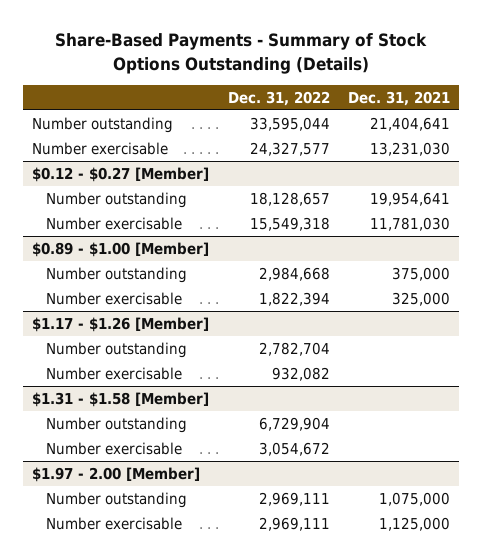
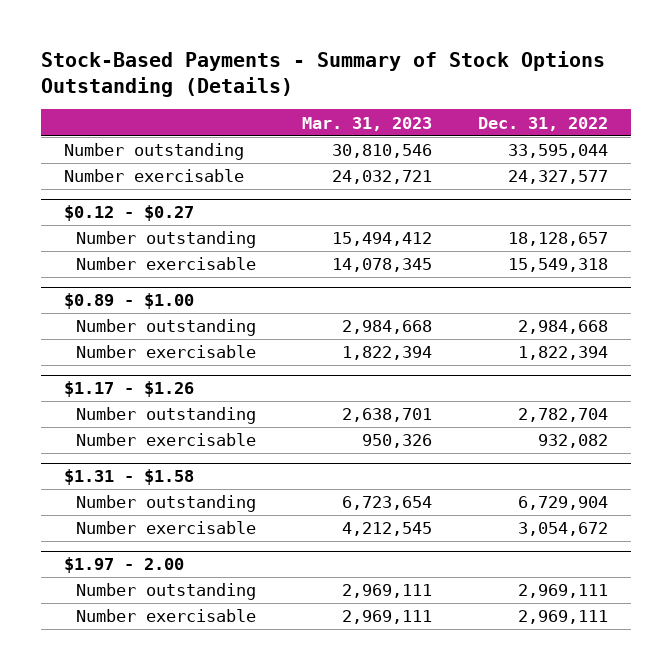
[55,33,428,74] Share-Based Payments - Summary of Stock Options Outstanding (Details) -> [40,50,605,97] Stock-Based Payments - Summary of Stock Options Outstanding (Details)
[347,90,450,106] Dec. 31, 2021 -> none
none -> [302,116,433,131] Mar. 31, 2023
[32,167,210,183] $0.12 - $0.27 [Member] -> [63,205,194,222] $0.12 - $0.27
[32,242,210,258] $0.89 - $1.00 [Member] -> [63,293,194,310] $0.89 - $1.00
[32,317,210,333] $1.17 - $1.26 [Member] -> [63,381,194,398] $1.17 - $1.26
[32,392,210,408] $1.31 - $1.58 [Member] -> [63,469,194,486] $1.31 - $1.58
[32,467,201,483] $1.97 - 2.00 [Member] -> [63,557,184,574] $1.97 - 2.00

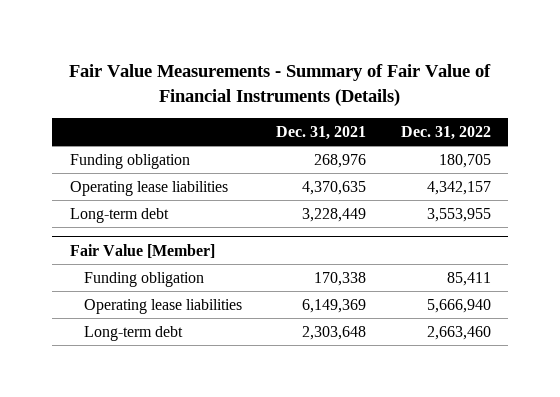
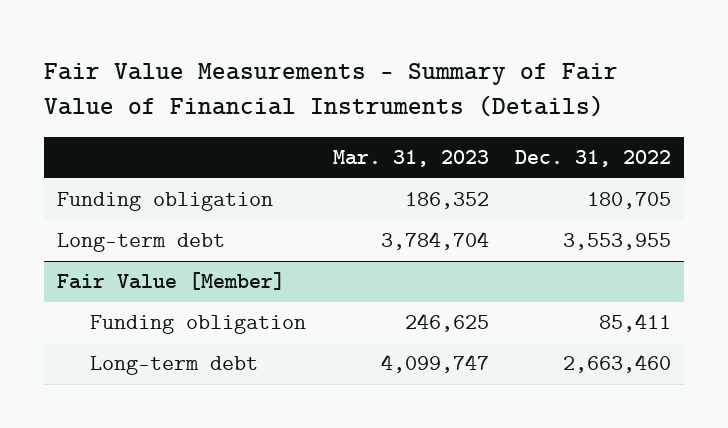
[276,125,367,140] Dec. 31, 2021 -> none
none -> [332,150,489,168] Mar. 31, 2023
[69,180,228,196] Operating lease liabilities -> none
[84,298,243,314] Operating lease liabilities -> none

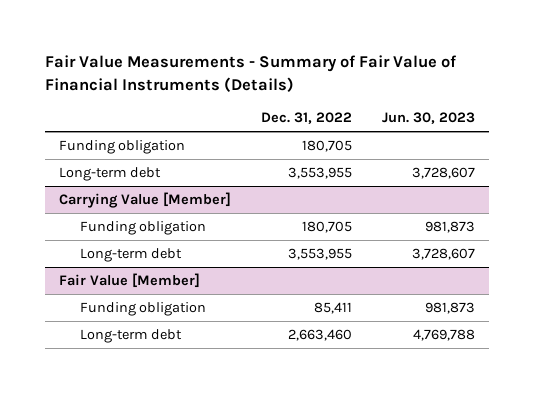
[332,150,489,168] Mar. 31, 2023 -> none
none -> [381,112,475,125] Jun. 30, 2023
none -> [59,192,232,209] Carrying Value [Member]
none -> [79,221,206,236] Funding obligation
none -> [79,248,182,263] Long-term debt

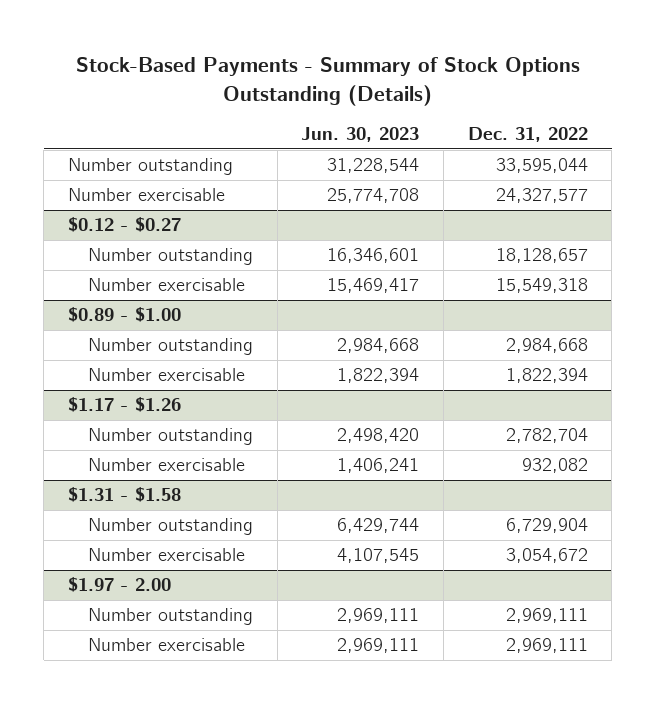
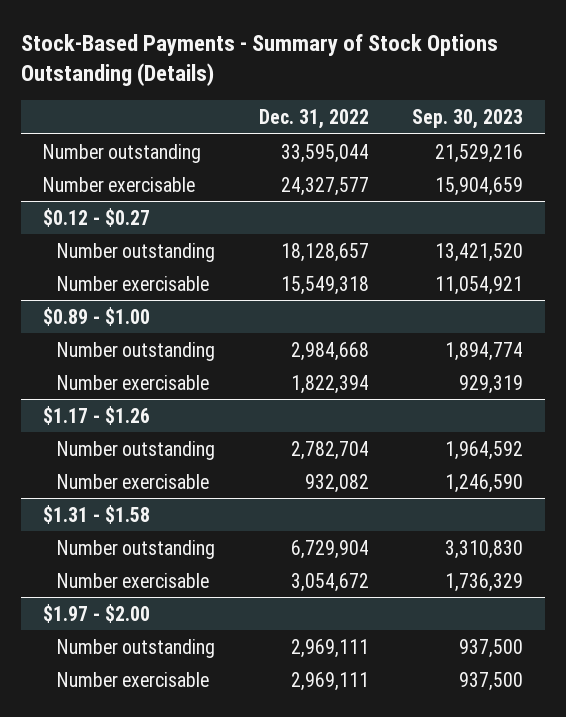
[301,127,420,143] Jun. 30, 2023 -> none
none -> [412,109,524,130] Sep. 30, 2023
[67,577,171,593] $1.97 - 2.00 -> [42,603,150,623] $1.97 - $2.00

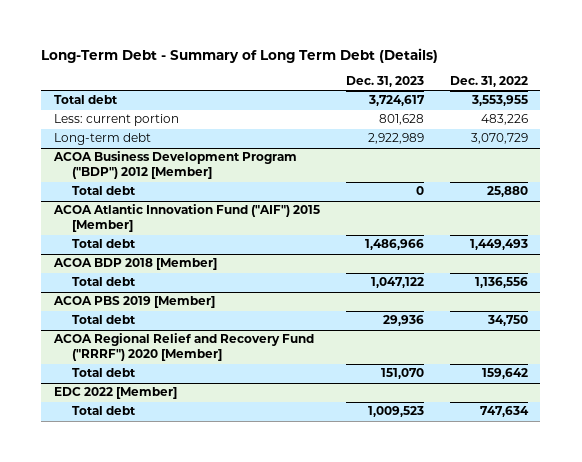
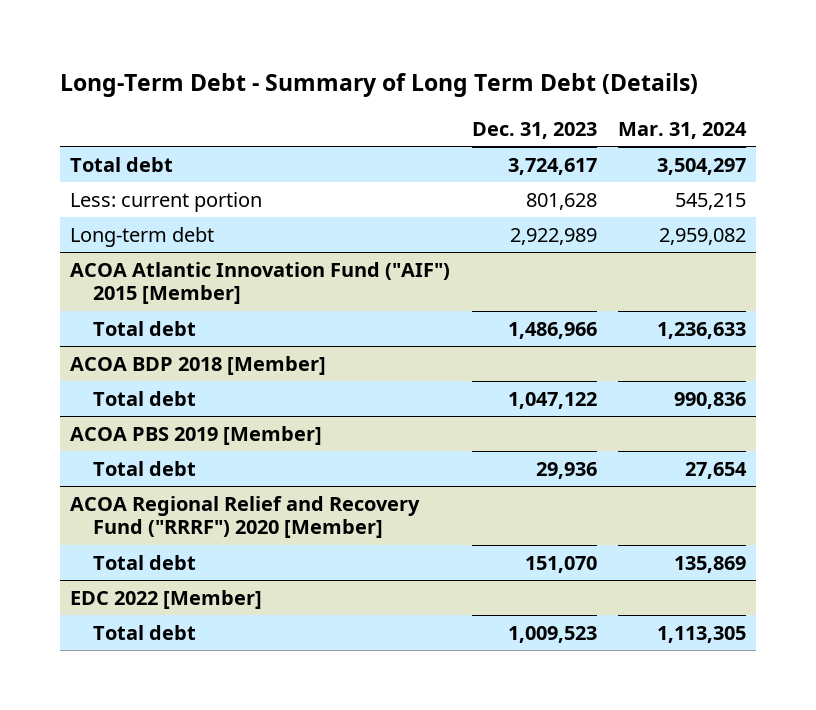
[449,75,528,87] Dec. 31, 2022 -> none
none -> [617,121,747,139] Mar. 31, 2024
[53,151,298,180] ACOA Business Development Program ("BDP") 2012 [Member] -> none
[72,186,137,196] Total debt -> none

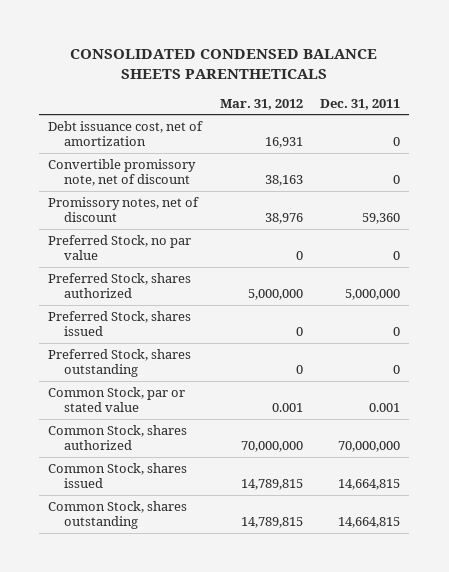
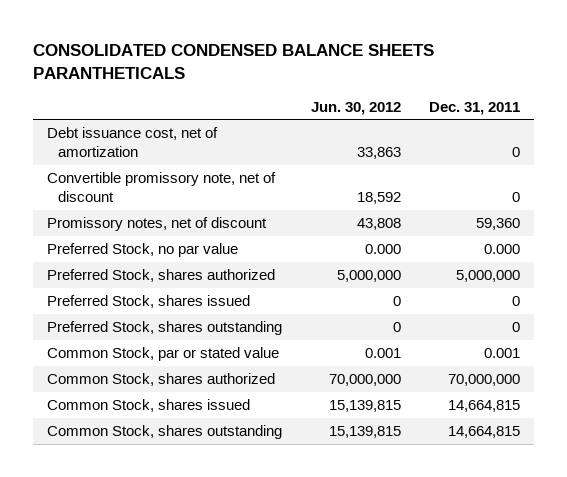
[70,49,378,80] CONSOLIDATED CONDENSED BALANCE SHEETS PARENTHETICALS -> [32,43,434,79] CONSOLIDATED CONDENSED BALANCE SHEETS PARANTHETICALS
[219,98,303,110] Mar. 31, 2012 -> none
none -> [310,101,401,115] Jun. 30, 2012
[393,251,401,261] 0 -> [484,244,521,255] 0.000

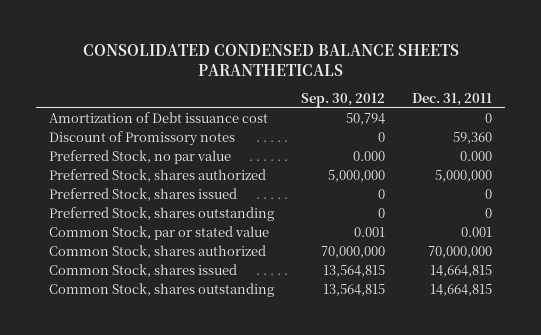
[310,101,401,115] Jun. 30, 2012 -> none
none -> [301,93,386,108] Sep. 30, 2012
[47,172,277,203] Convertible promissory note, net of discount -> none
[47,127,219,158] Debt issuance cost, net of amortization -> [49,112,269,124] Amortization of Debt issuance cost
[47,217,268,232] Promissory notes, net of discount -> [49,131,236,147] Discount of Promissory notes

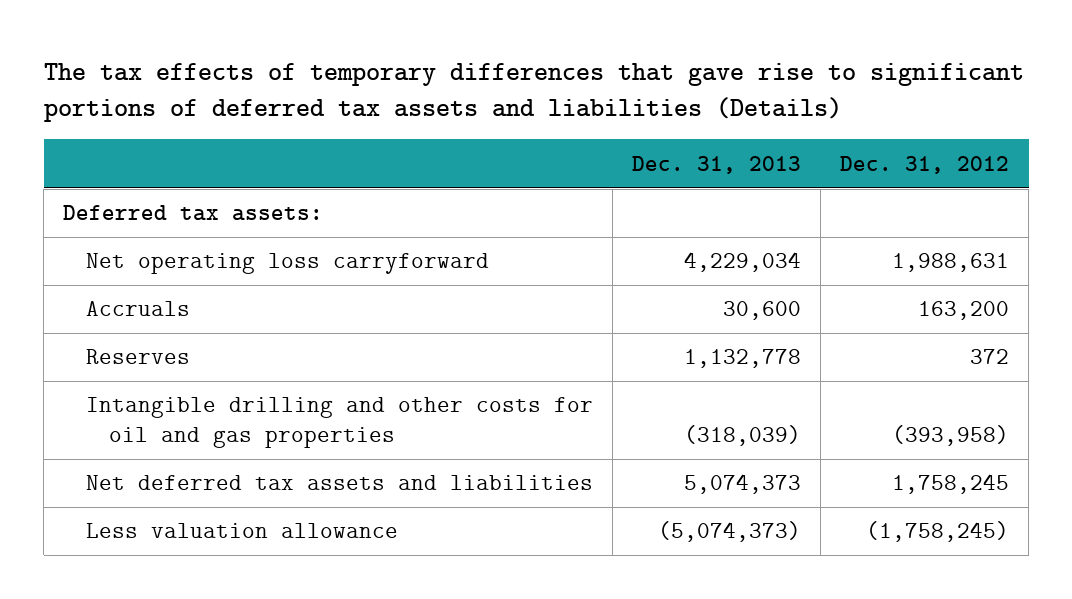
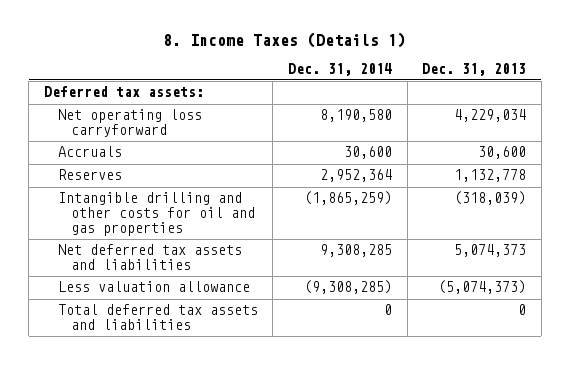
[43,62,1024,123] The tax effects of temporary differences that gave rise to significant portions of deferred tax assets and liabilities (Details) -> [163,32,407,49] 8. Income Taxes (Details 1)
[840,155,1010,174] Dec. 31, 2012 -> none
none -> [287,62,392,76] Dec. 31, 2014
none -> [57,304,258,330] Total deferred tax assets and liabilities

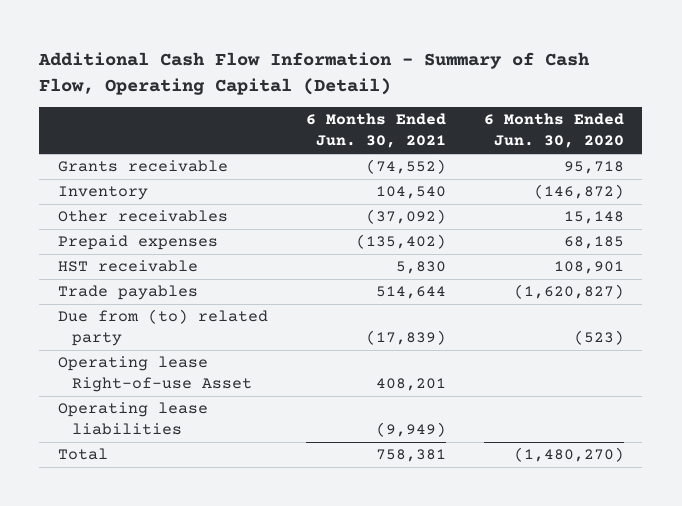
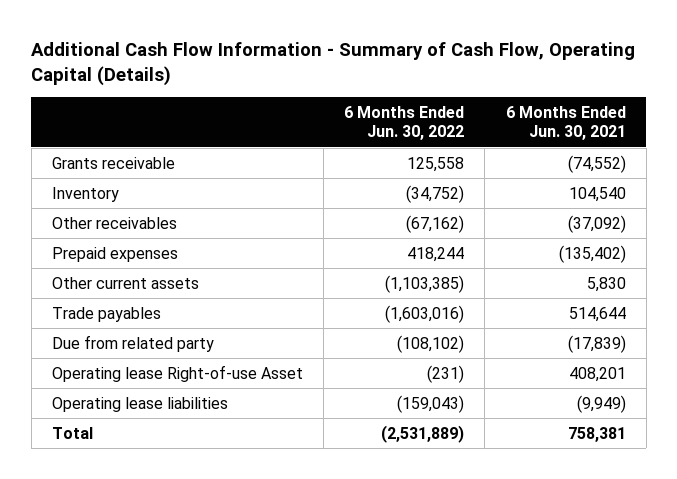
[38,51,591,95] Additional Cash Flow Information - Summary of Cash Flow, Operating Capital (Detail) -> [31,41,636,86] Additional Cash Flow Information - Summary of Cash Flow, Operating Capital (Details)
[483,113,624,149] 6 Months Ended Jun. 30, 2020 -> none
none -> [344,105,465,141] 6 Months Ended Jun. 30, 2022
[58,260,199,273] HST receivable -> [51,276,199,289] Other current assets
[58,309,269,347] Due from (to) related party -> [51,334,214,352] Due from related party

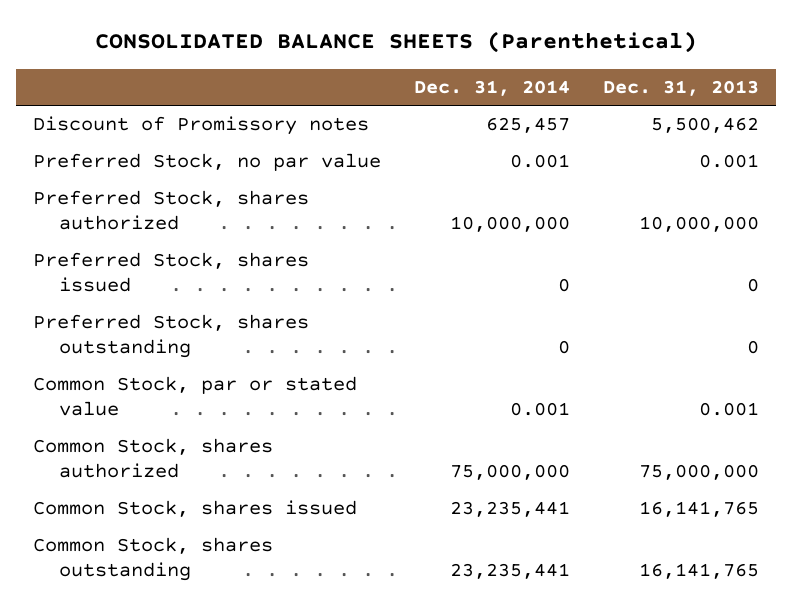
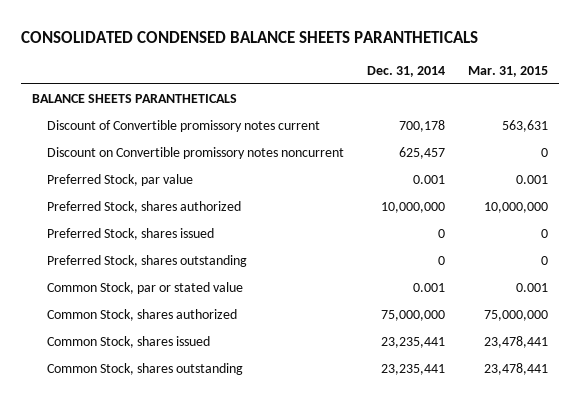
[95,31,698,54] CONSOLIDATED BALANCE SHEETS (Parenthetical) -> [20,30,478,43] CONSOLIDATED CONDENSED BALANCE SHEETS PARANTHETICALS
[603,79,760,96] Dec. 31, 2013 -> none
none -> [467,65,548,77] Mar. 31, 2015
none -> [32,94,238,104] BALANCE SHEETS PARANTHETICALS
[33,116,370,136] Discount of Promissory notes -> [46,120,320,133] Discount of Convertible promissory notes current
[486,117,571,134] 625,457 -> [398,120,445,133] 700,178
none -> [46,147,344,160] Discount on Convertible promissory notes noncurrent
[33,153,382,172] Preferred Stock, no par value -> [46,174,193,187] Preferred Stock, par value

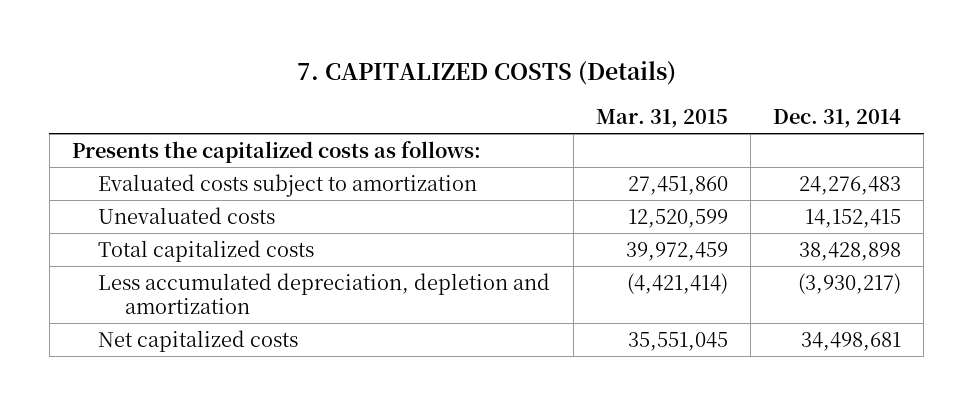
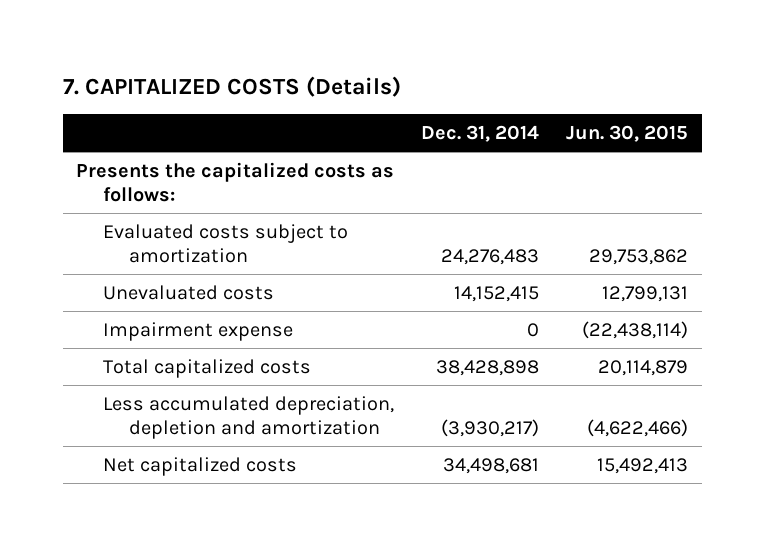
[595,109,728,129] Mar. 31, 2015 -> none
none -> [566,124,689,142] Jun. 30, 2015
none -> [102,321,293,341] Impairment expense

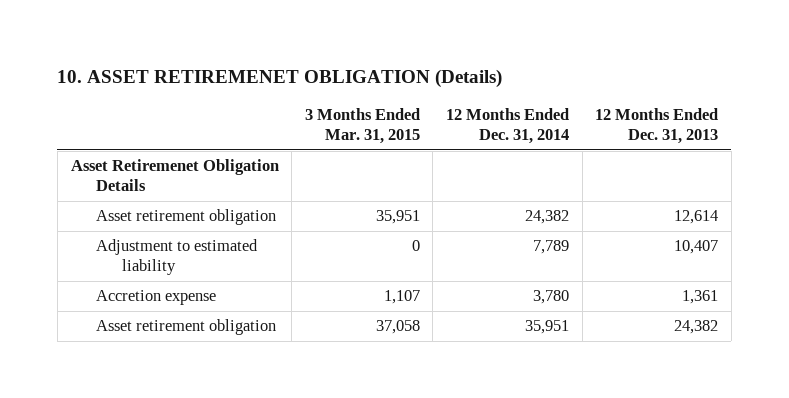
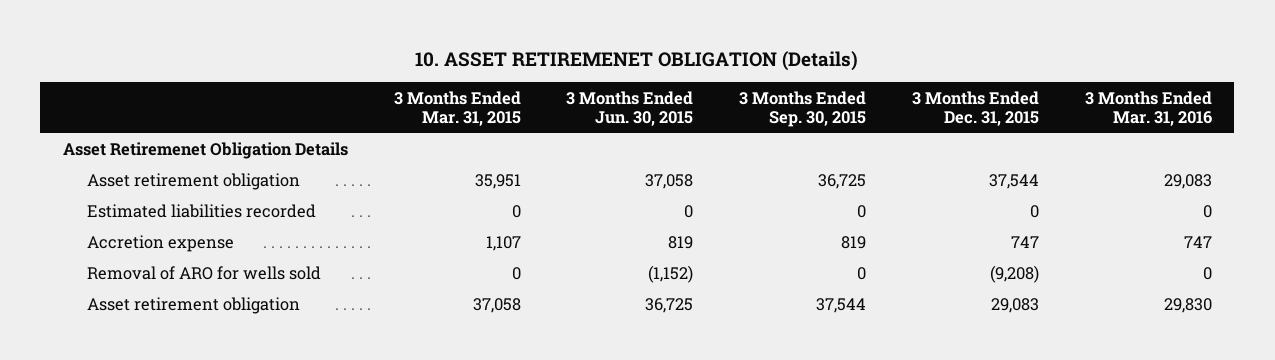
[445,108,569,145] 12 Months Ended Dec. 31, 2014 -> none
[595,108,719,145] 12 Months Ended Dec. 31, 2013 -> none
none -> [566,90,694,127] 3 Months Ended Jun. 30, 2015
none -> [739,90,867,128] 3 Months Ended Sep. 30, 2015
none -> [911,90,1039,127] 3 Months Ended Dec. 31, 2015
none -> [1084,90,1212,127] 3 Months Ended Mar. 31, 2016
[96,239,259,276] Adjustment to estimated liability -> [87,204,317,219] Estimated liabilities recorded
none -> [87,266,322,281] Removal of ARO for wells sold

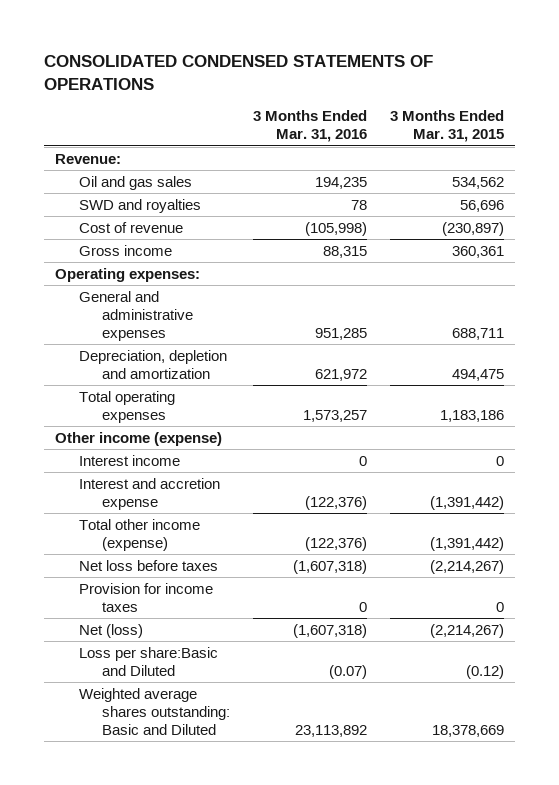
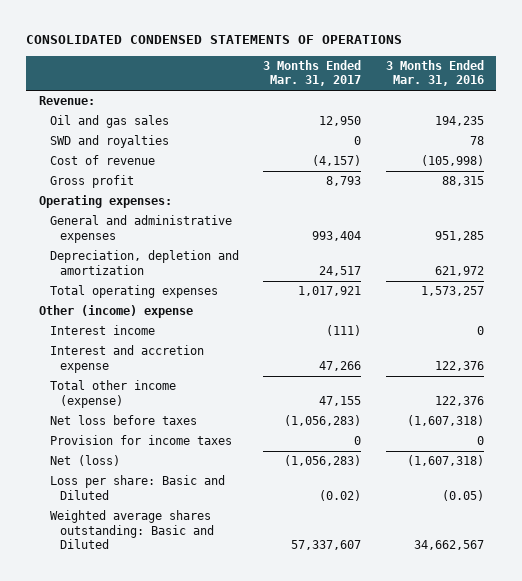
[389,110,504,143] 3 Months Ended Mar. 31, 2015 -> none
none -> [263,59,362,87] 3 Months Ended Mar. 31, 2017
[78,244,172,256] Gross income -> [49,175,134,189] Gross profit
[55,431,223,446] Other income (expense) -> [38,305,193,319] Other (income) expense
[304,495,367,510] (122,376) -> [434,360,484,371] 122,376
[304,536,367,551] (122,376) -> [434,395,484,406] 122,376
[78,646,218,676] Loss per share:Basic and Diluted -> [49,475,225,500] Loss per share: Basic and Diluted
[328,664,367,679] (0.07) -> [441,489,484,501] (0.05)
[294,724,367,737] 23,113,892 -> [413,539,484,550] 34,662,567

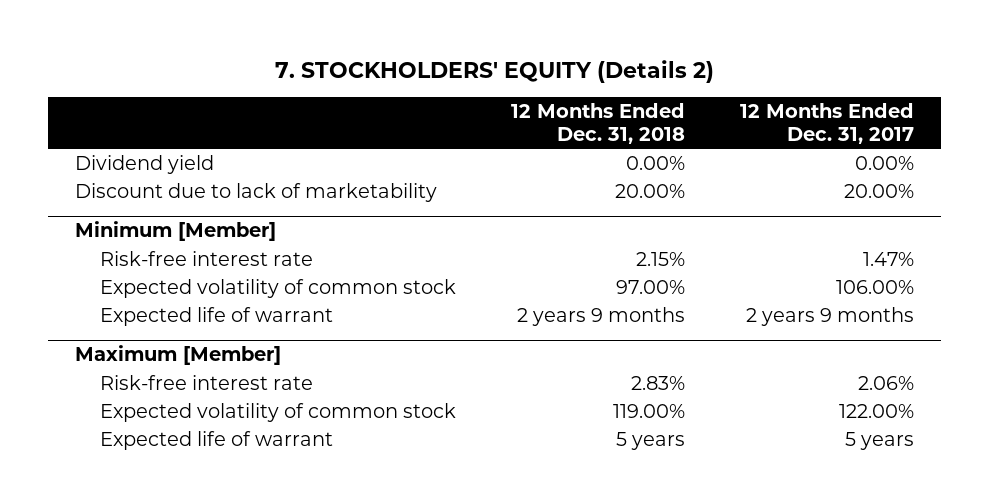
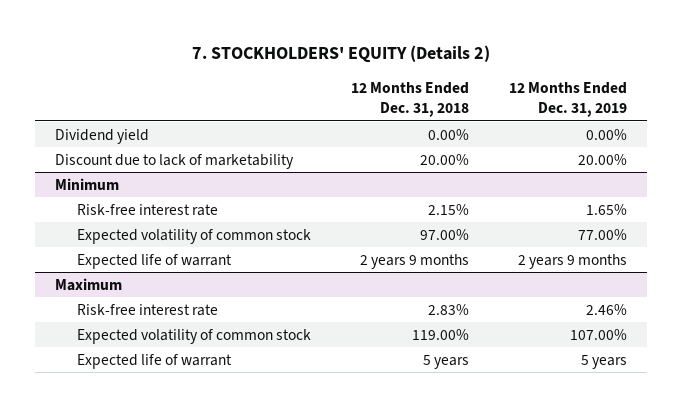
[739,102,914,144] 12 Months Ended Dec. 31, 2017 -> none
none -> [508,82,627,118] 12 Months Ended Dec. 31, 2019
[75,221,277,242] Minimum [Member] -> [55,177,120,190] Minimum
[75,345,282,366] Maximum [Member] -> [55,277,123,291] Maximum

